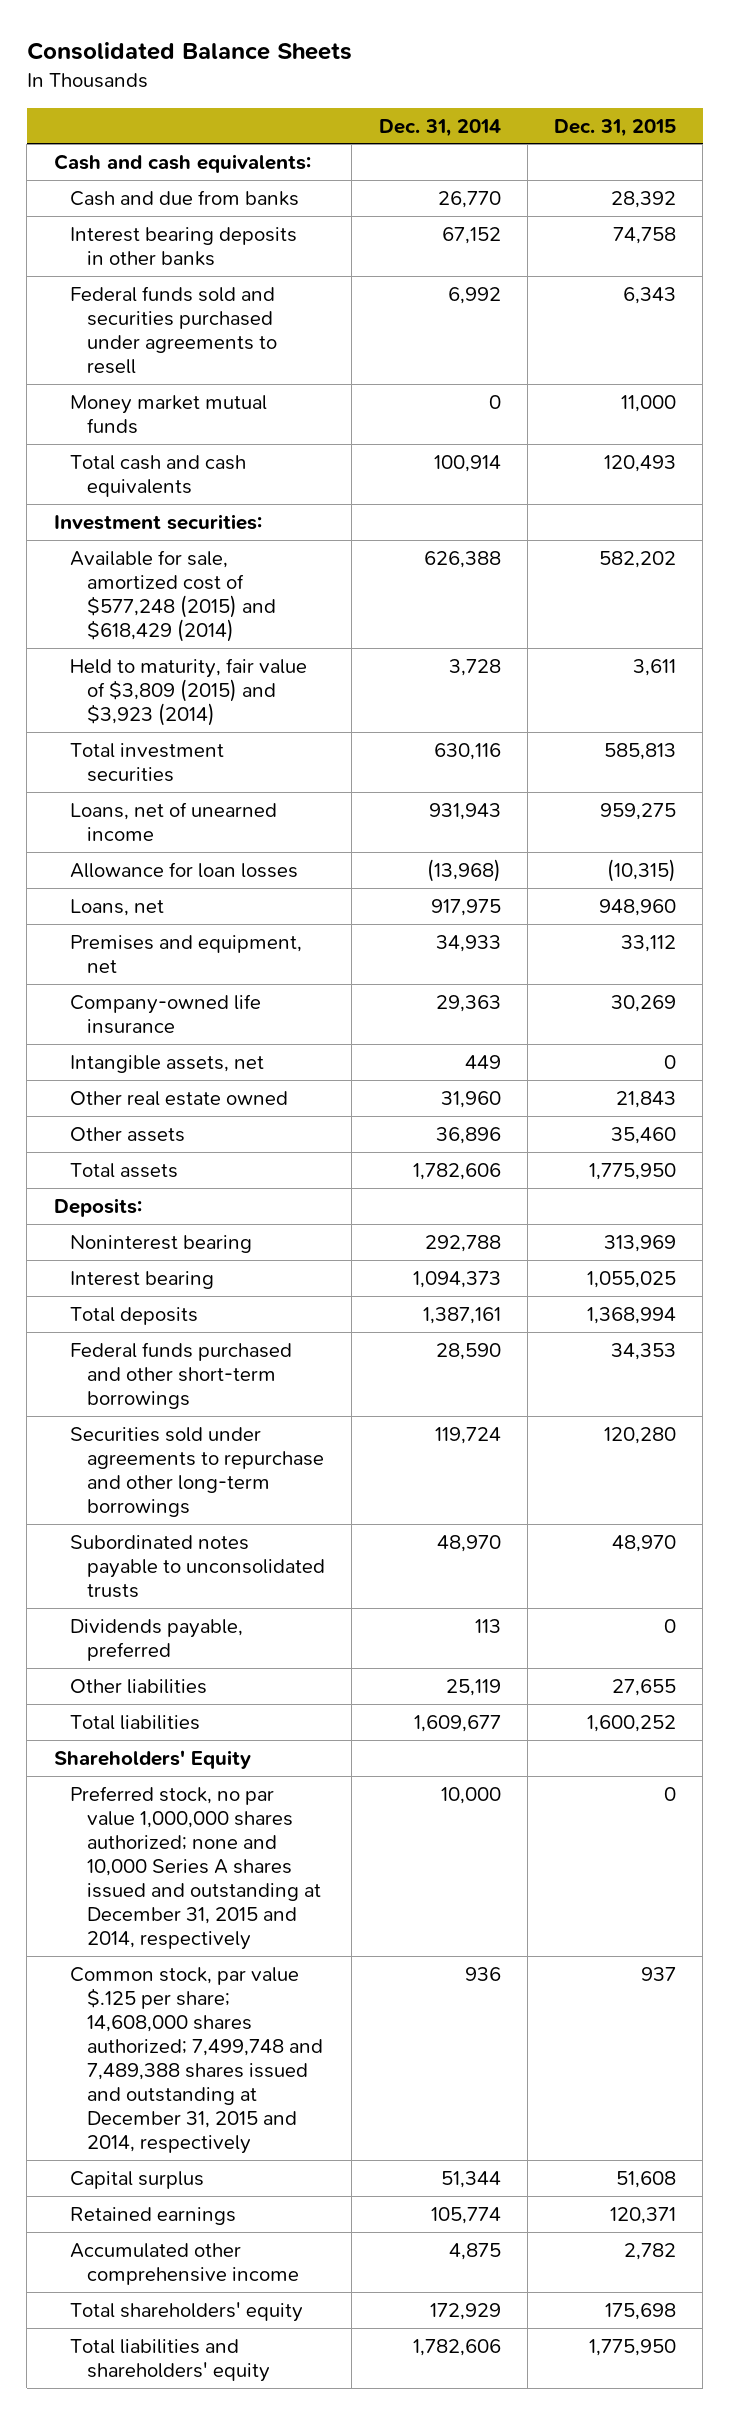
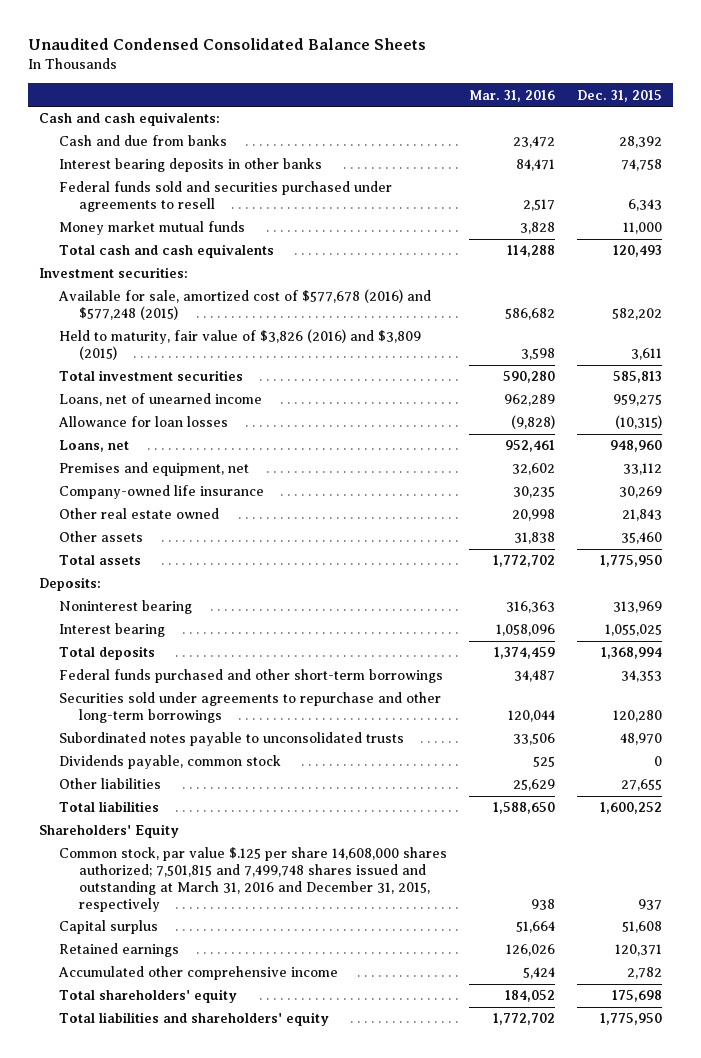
[26,41,352,60] Consolidated Balance Sheets -> [28,38,427,51] Unaudited Condensed Consolidated Balance Sheets
[378,118,501,137] Dec. 31, 2014 -> none
none -> [468,89,555,102] Mar. 31, 2016
[70,549,276,642] Available for sale, amortized cost of $577,248 (2015) and $618,429 (2014) -> [58,289,432,321] Available for sale, amortized cost of $577,678 (2016) and $577,248 (2015)
[70,657,308,726] Held to maturity, fair value of $3,809 (2015) and $3,923 (2014) -> [59,329,422,361] Held to maturity, fair value of $3,826 (2016) and $3,809 (2015)
[70,1054,265,1073] Intangible assets, net -> none
[70,1618,244,1661] Dividends payable, preferred -> [59,755,282,770] Dividends payable, common stock
[70,1785,321,1950] Preferred stock, no par value 1,000,000 shares authorized; none and 10,000 Series A shares issued and outstanding at December 31, 2015 and 2014, respectively -> none
[70,1966,323,2154] Common stock, par value $.125 per share; 14,608,000 shares authorized; 7,499,748 and 7,489,388 shares issued and outstanding at December 31, 2015 and 2014, respectively -> [59,847,448,912] Common stock, par value $.125 per share 14,608,000 shares authorized; 7,501,815 and 7,499,748 shares issued and outstanding at March 31, 2016 and December 31, 2015, respectively

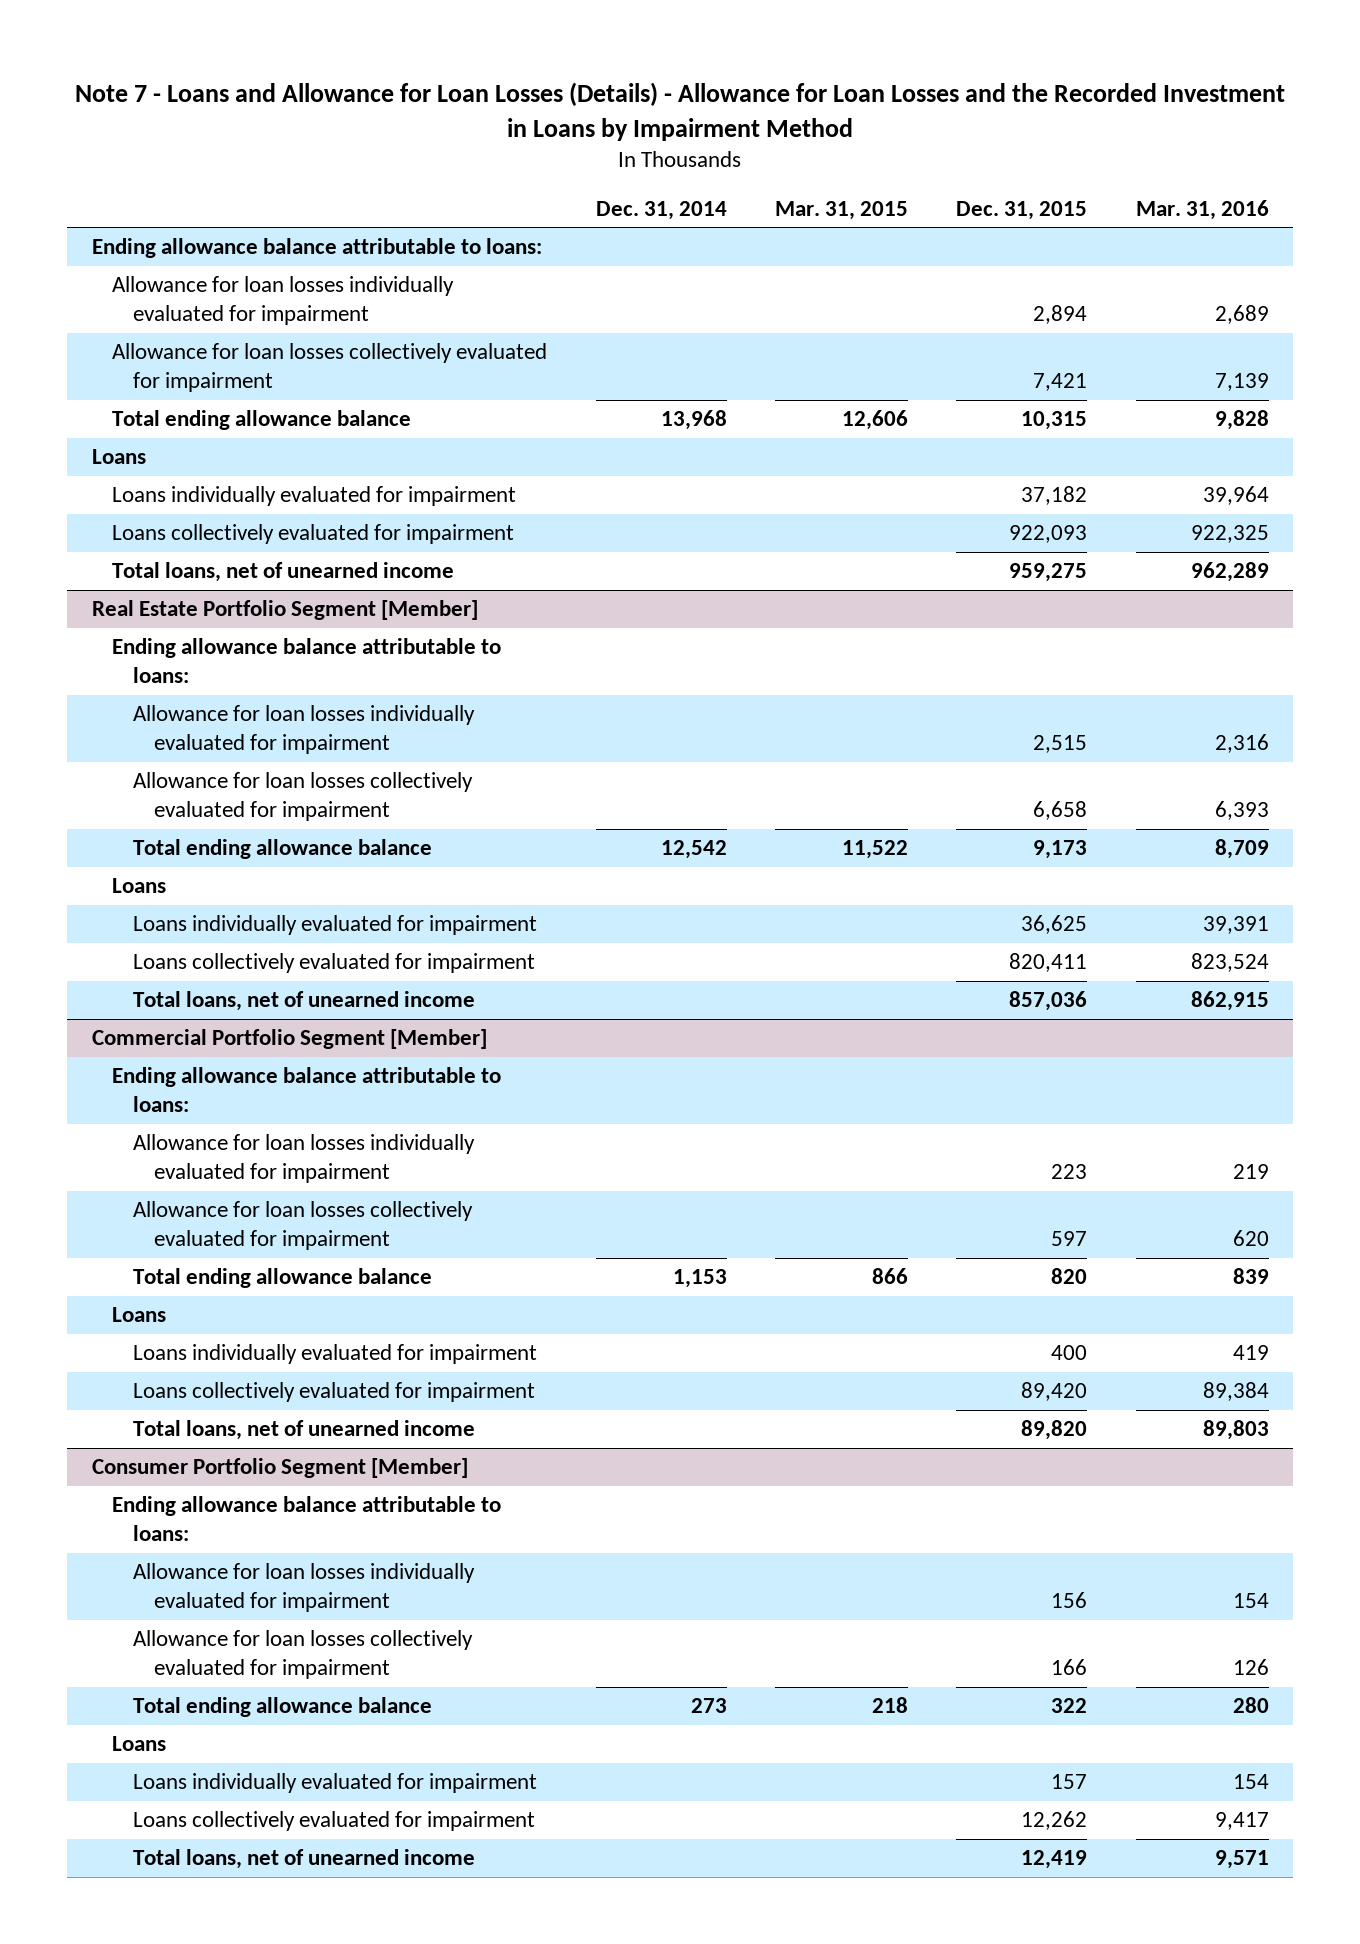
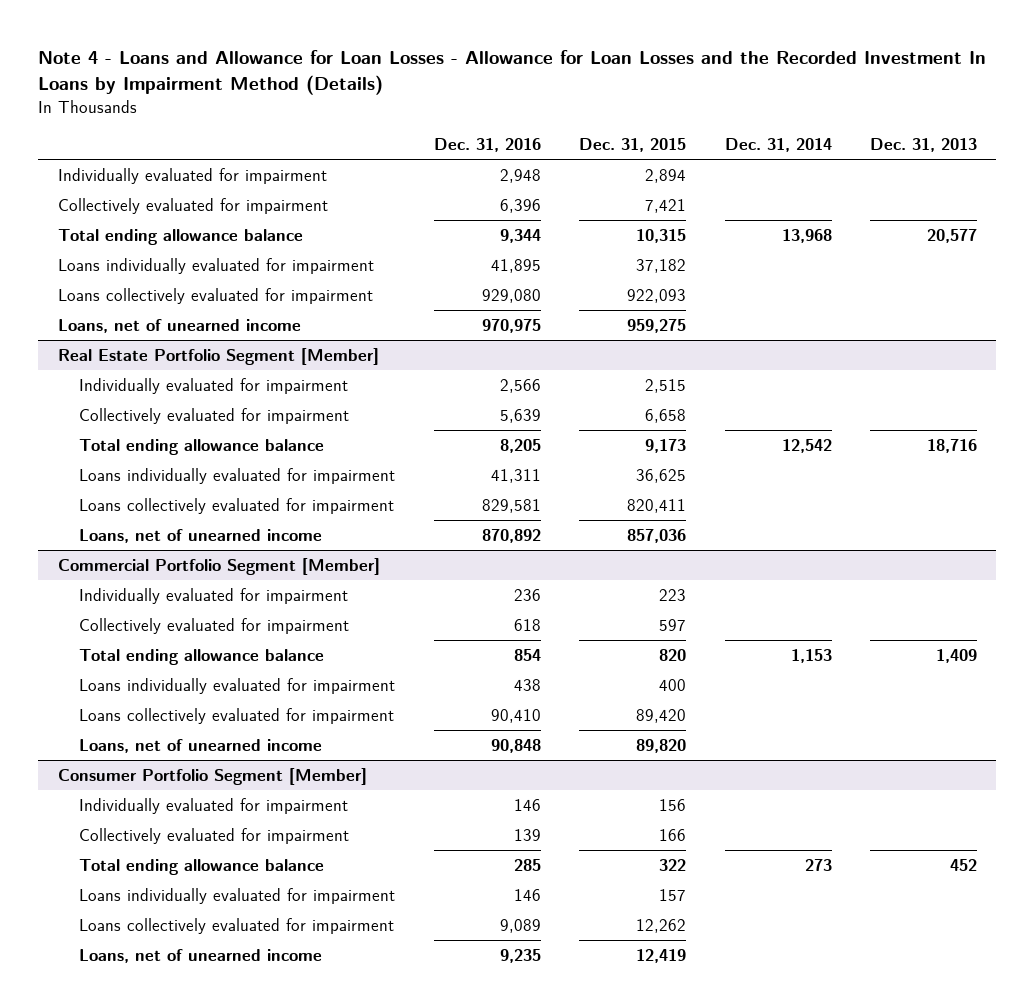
[75,82,1286,141] Note 7 - Loans and Allowance for Loan Losses (Details) - Allowance for Loan Losses and the Recorded Investment in Loans by Impairment Method -> [38,50,987,96] Note 4 - Loans and Allowance for Loan Losses - Allowance for Loan Losses and the Recorded Investment In Loans by Impairment Method (Details)
[774,200,908,220] Mar. 31, 2015 -> none
[1135,199,1269,220] Mar. 31, 2016 -> none
none -> [433,138,541,153] Dec. 31, 2016
none -> [870,138,978,153] Dec. 31, 2013
[91,238,542,259] Ending allowance balance attributable to loans: -> none
[112,276,455,326] Allowance for loan losses individually evaluated for impairment -> [57,167,327,184] Individually evaluated for impairment
[112,343,548,393] Allowance for loan losses collectively evaluated for impairment -> [57,197,328,214] Collectively evaluated for impairment
[91,449,146,465] Loans -> none
[112,562,455,583] Total loans, net of unearned income -> [57,318,301,333] Loans, net of unearned income
[112,638,502,684] Ending allowance balance attributable to loans: -> none
[132,705,475,755] Allowance for loan losses individually evaluated for impairment -> [78,377,348,394] Individually evaluated for impairment
[132,772,473,822] Allowance for loan losses collectively evaluated for impairment -> [78,407,349,424] Collectively evaluated for impairment
[112,878,167,894] Loans -> none
[132,991,475,1012] Total loans, net of unearned income -> [78,528,322,543] Loans, net of unearned income
[112,1067,502,1113] Ending allowance balance attributable to loans: -> none
[132,1134,475,1184] Allowance for loan losses individually evaluated for impairment -> [78,587,348,604] Individually evaluated for impairment
[132,1201,473,1251] Allowance for loan losses collectively evaluated for impairment -> [78,617,349,634] Collectively evaluated for impairment
[112,1307,167,1323] Loans -> none
[132,1420,475,1441] Total loans, net of unearned income -> [78,738,322,753] Loans, net of unearned income
[112,1496,502,1542] Ending allowance balance attributable to loans: -> none
[132,1563,475,1613] Allowance for loan losses individually evaluated for impairment -> [78,797,348,814] Individually evaluated for impairment
[132,1630,473,1680] Allowance for loan losses collectively evaluated for impairment -> [78,827,349,844] Collectively evaluated for impairment
[112,1736,167,1752] Loans -> none
[132,1849,475,1870] Total loans, net of unearned income -> [78,948,322,963] Loans, net of unearned income

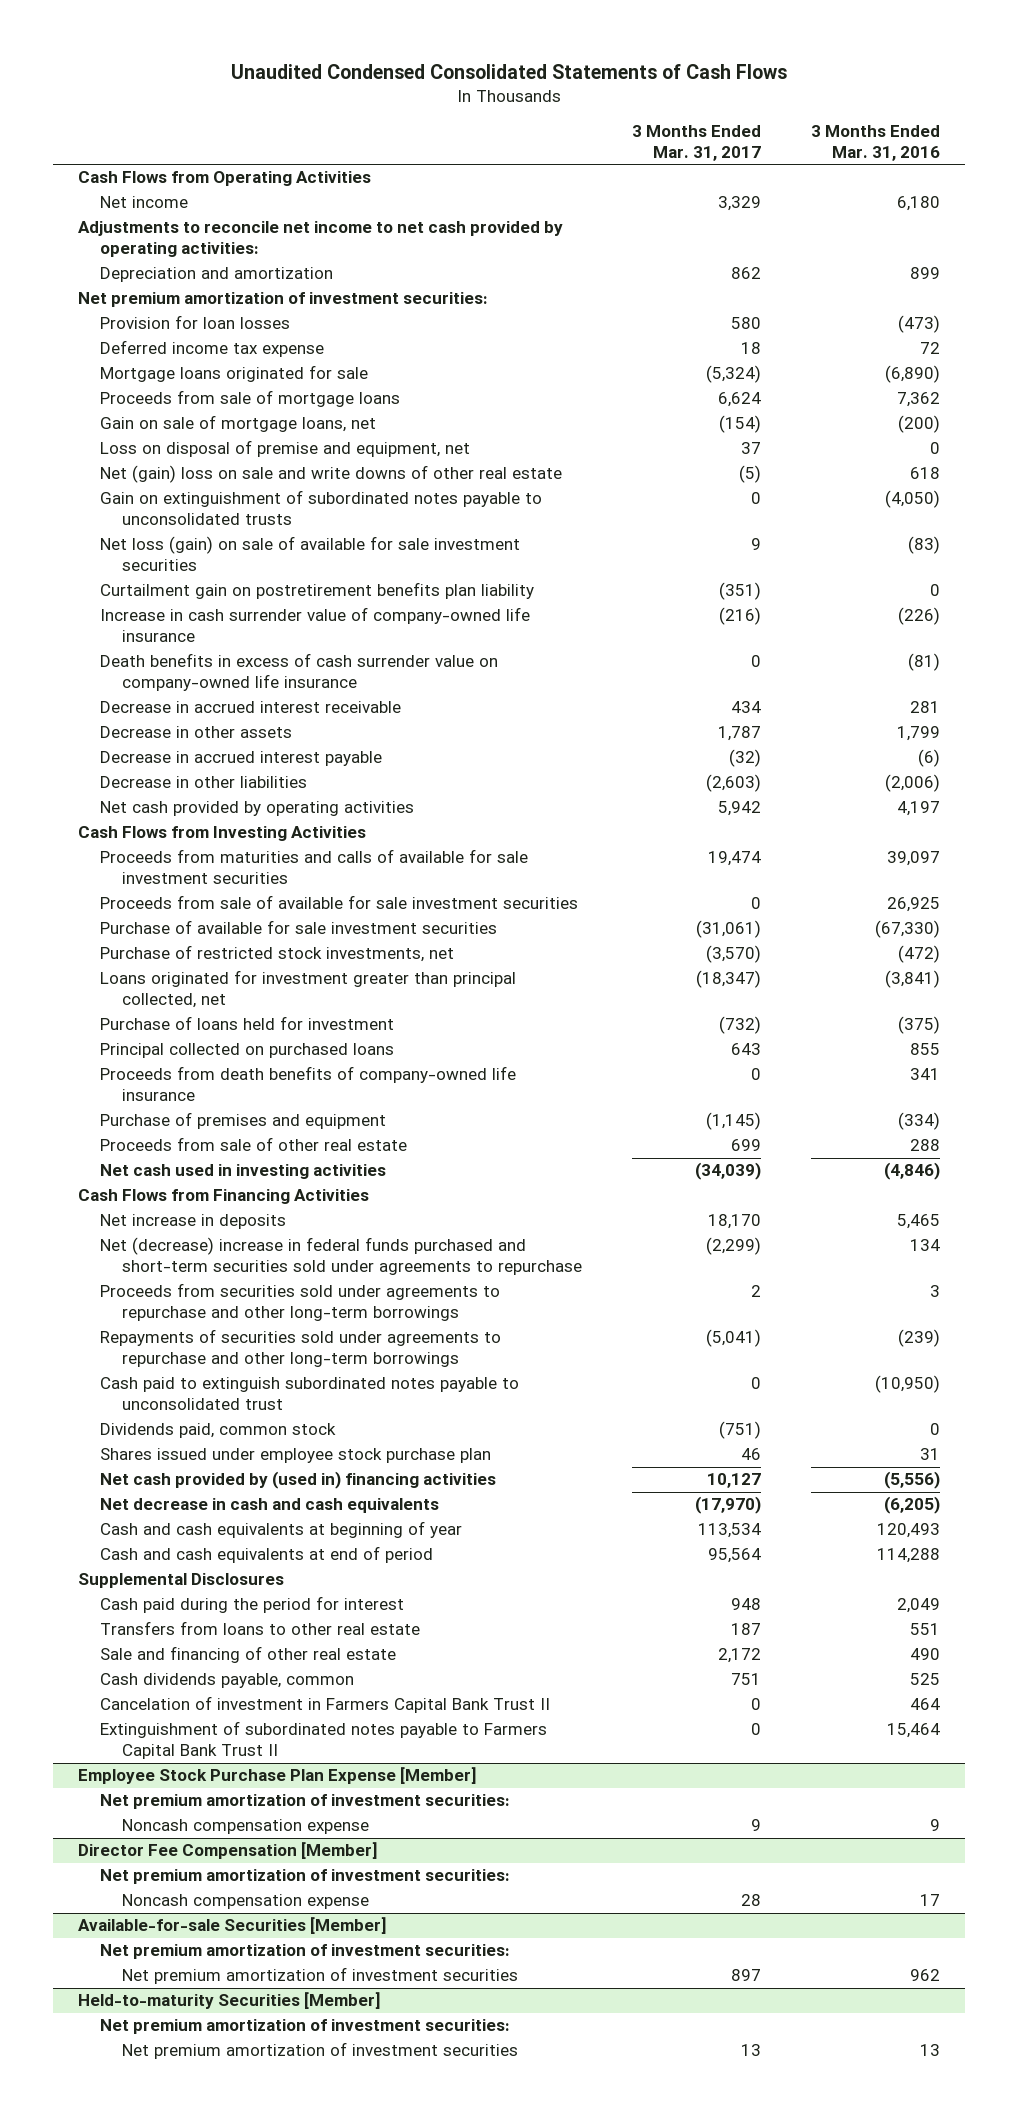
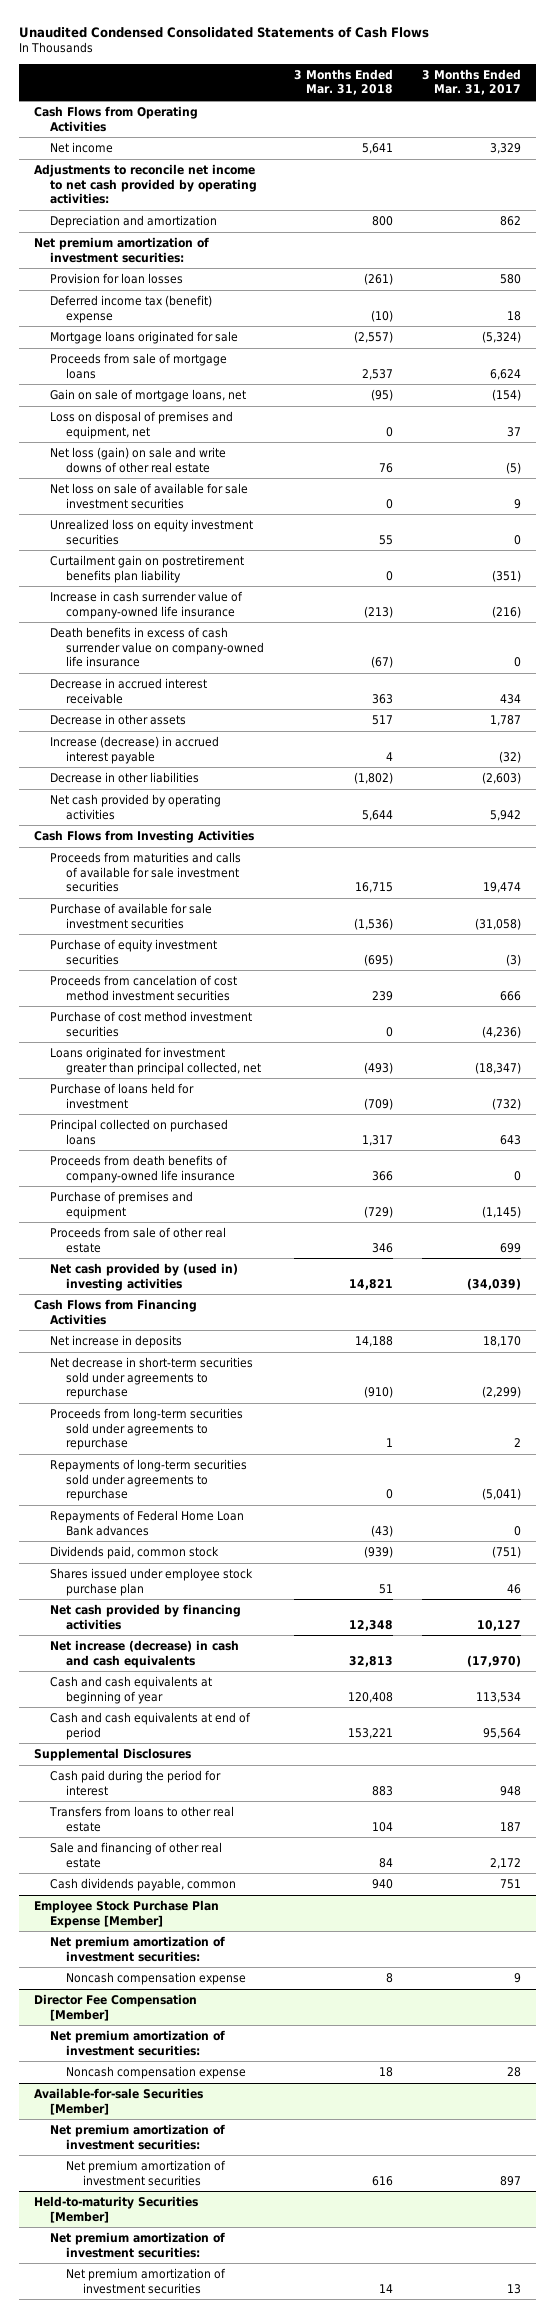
[810,124,940,161] 3 Months Ended Mar. 31, 2016 -> none
none -> [293,69,393,96] 3 Months Ended Mar. 31, 2018
[99,340,324,358] Deferred income tax expense -> [50,295,213,323] Deferred income tax (benefit) expense
[99,490,542,526] Gain on extinguishment of subordinated notes payable to unconsolidated trusts -> none
[99,440,470,458] Loss on disposal of premise and equipment, net -> [50,411,234,439] Loss on disposal of premises and equipment, net
[99,465,562,484] Net (gain) loss on sale and write downs of other real estate -> [50,447,227,473] Net loss (gain) on sale and write downs of other real estate
[99,536,520,572] Net loss (gain) on sale of available for sale investment securities -> [50,483,249,509] Net loss on sale of available for sale investment securities
none -> [50,519,254,545] Unrealized loss on equity investment securities
[99,751,382,767] Decrease in accrued interest payable -> [50,736,220,764] Increase (decrease) in accrued interest payable
[99,895,578,910] Proceeds from sale of available for sale investment securities -> none
[99,945,454,963] Purchase of restricted stock investments, net -> none
[695,920,761,939] (31,061) -> [475,917,522,930] (31,058)
none -> [50,939,218,965] Purchase of equity investment securities
none -> [50,975,238,1001] Proceeds from cancelation of cost method investment securities
none -> [50,1011,253,1037] Purchase of cost method investment securities
[99,1164,386,1180] Net cash used in investing activities -> [50,1263,239,1291] Net cash provided by (used in) investing activities
[99,1377,519,1411] Cash paid to extinguish subordinated notes payable to unconsolidated trust -> none
[99,1237,583,1276] Net (decrease) increase in federal funds purchased and short-term securities sold under agreements to repurchase -> [50,1357,254,1399] Net decrease in short-term securities sold under agreements to repurchase
[99,1283,500,1322] Proceeds from securities sold under agreements to repurchase and other long-term borrowings -> [50,1408,244,1450] Proceeds from long-term securities sold under agreements to repurchase
[99,1329,501,1368] Repayments of securities sold under agreements to repurchase and other long-term borrowings -> [50,1459,248,1501] Repayments of long-term securities sold under agreements to repurchase
none -> [50,1510,245,1536] Repayments of Federal Home Loan Bank advances
[99,1471,496,1490] Net cash provided by (used in) financing activities -> [50,1604,242,1630] Net cash provided by financing activities
[99,1498,439,1514] Net decrease in cash and cash equivalents -> [50,1640,240,1668] Net increase (decrease) in cash and cash equivalents
[99,1696,550,1714] Cancelation of investment in Farmers Capital Bank Trust II -> none
[99,1721,547,1760] Extinguishment of subordinated notes payable to Farmers Capital Bank Trust II -> none

